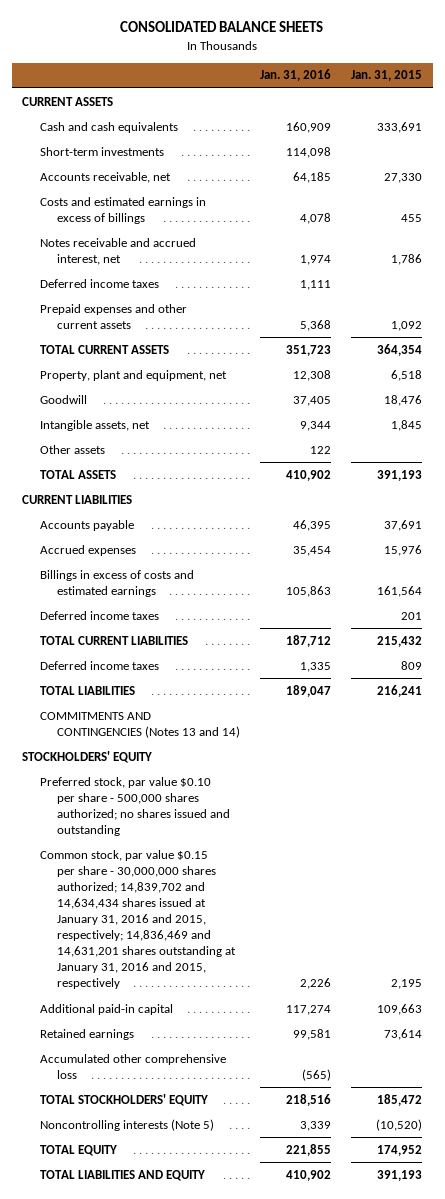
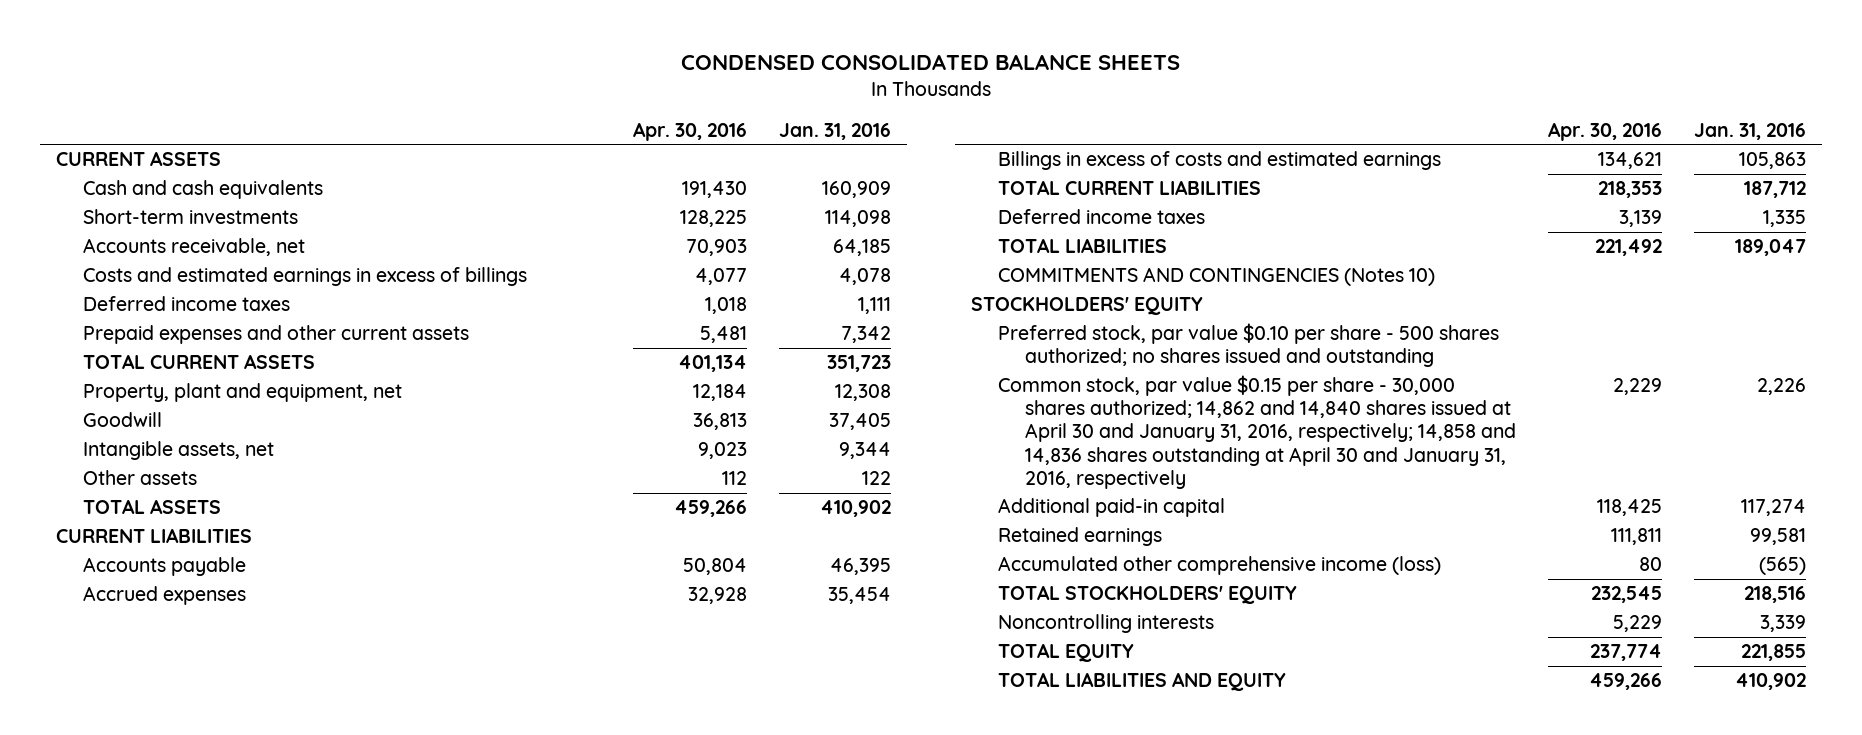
[120,21,324,33] CONSOLIDATED BALANCE SHEETS -> [681,54,1181,71] CONDENSED CONSOLIDATED BALANCE SHEETS
[351,70,423,82] Jan. 31, 2015 -> none
none -> [632,121,747,141] Apr. 30, 2016
[39,237,196,265] Notes receivable and accrued interest, net -> none
[300,319,332,331] 5,368 -> [841,326,892,344] 7,342
[39,610,159,620] Deferred income taxes -> none
[39,711,240,738] COMMITMENTS AND CONTINGENCIES (Notes 13 and 14) -> [998,267,1436,287] COMMITMENTS AND CONTINGENCIES (Notes 10)
[39,776,230,836] Preferred stock, par value $0.10 per share - 500,000 shares authorized; no shares issued and outstanding -> [998,323,1500,368] Preferred stock, par value $0.10 per share - 500 shares authorized; no shares issued and outstanding
[39,849,236,990] Common stock, par value $0.15 per share - 30,000,000 shares authorized; 14,839,702 and 14,634,434 shares issued at January 31, 2016 and 2015, respectively; 14,836,469 and 14,631,201 shares outstanding at January 31, 2016 and 2015, respectively -> [998,375,1516,489] Common stock, par value $0.15 per share - 30,000 shares authorized; 14,862 and 14,840 shares issued at April 30 and January 31, 2016, respectively; 14,858 and 14,836 shares outstanding at April 30 and January 31, 2016, respectively
[39,1053,226,1079] Accumulated other comprehensive loss -> [998,556,1442,576] Accumulated other comprehensive income (loss)
[39,1118,214,1131] Noncontrolling interests (Note 5) -> [998,614,1215,634] Noncontrolling interests

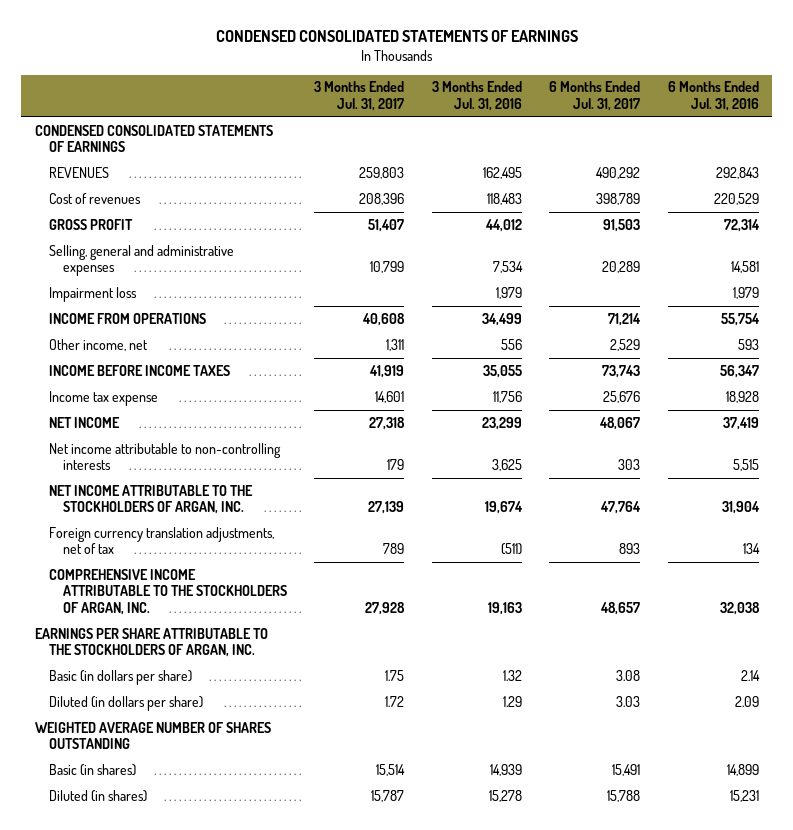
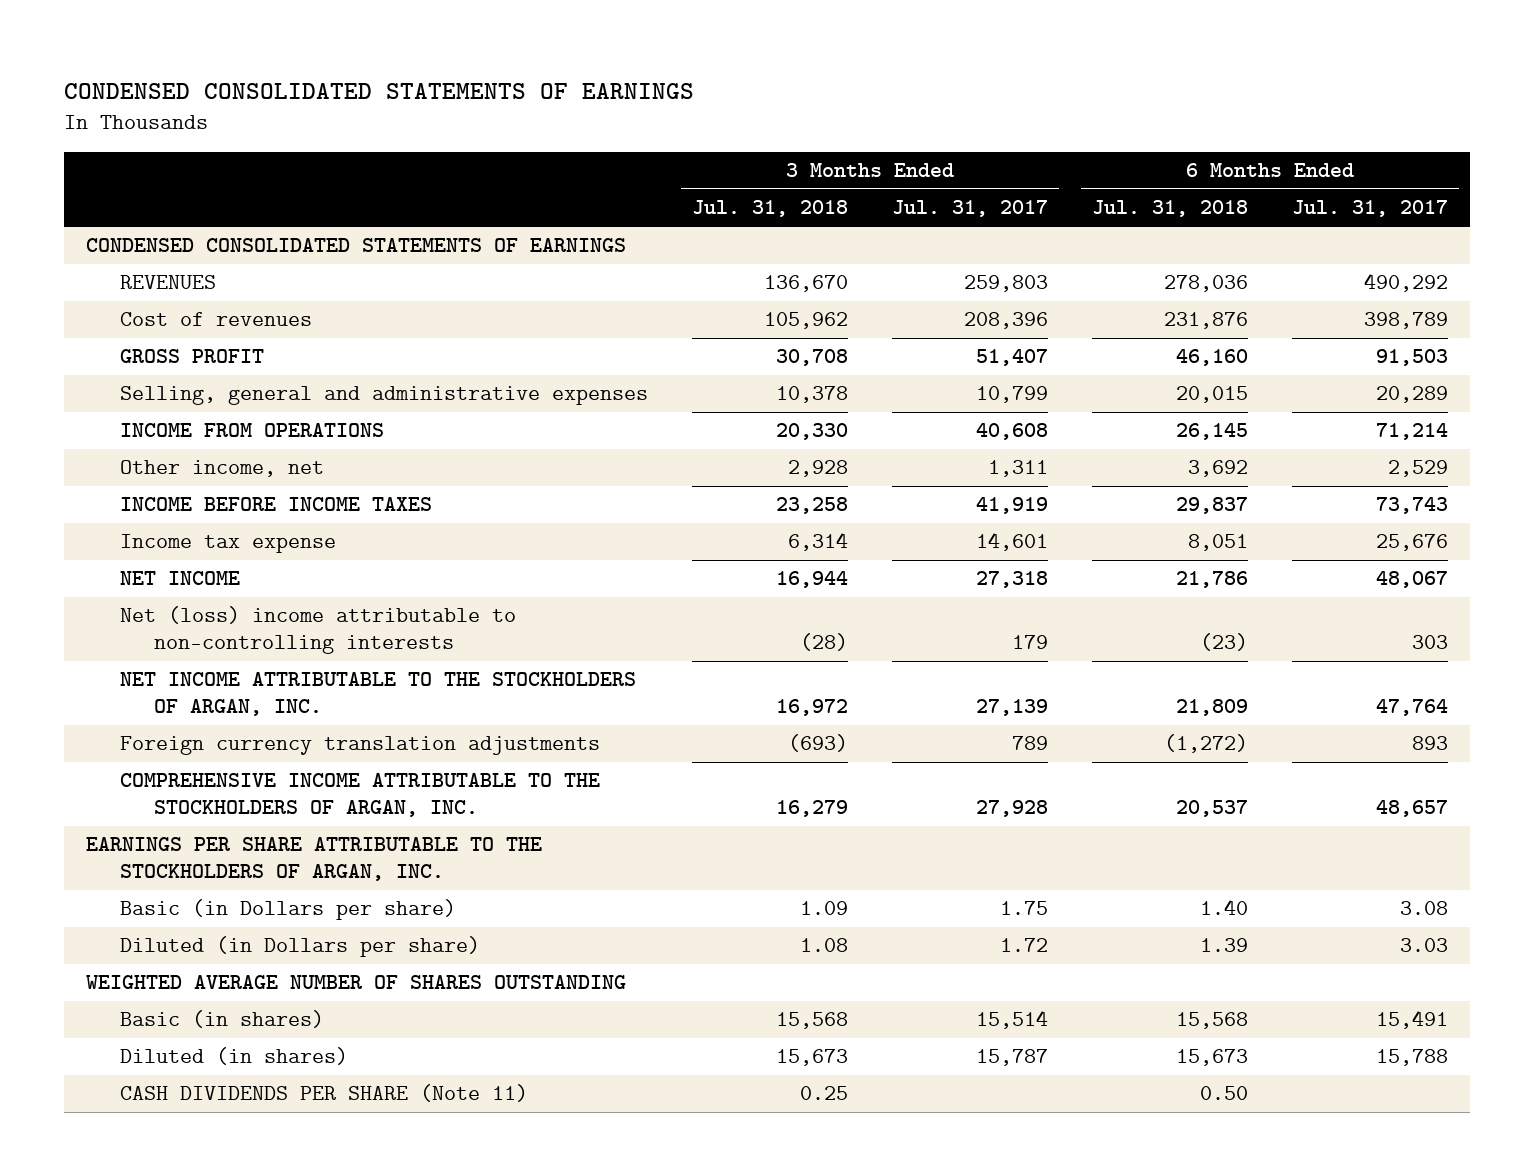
[431,81,522,111] 3 Months Ended Jul. 31, 2016 -> none
[667,81,759,111] 6 Months Ended Jul. 31, 2016 -> none
none -> [691,200,848,218] Jul. 31, 2018
none -> [1091,200,1248,218] Jul. 31, 2018
[48,286,137,302] Impairment loss -> none
[48,442,281,471] Net income attributable to non-controlling interests -> [119,606,516,654] Net (loss) income attributable to non-controlling interests
[48,526,274,555] Foreign currency translation adjustments, net of tax -> [119,736,600,756] Foreign currency translation adjustments
[48,669,192,685] Basic (in dollars per share) -> [119,899,456,921] Basic (in Dollars per share)
[48,695,203,711] Diluted (in dollars per share) -> [119,936,480,958] Diluted (in Dollars per share)
none -> [119,1084,528,1103] CASH DIVIDENDS PER SHARE (Note 11)

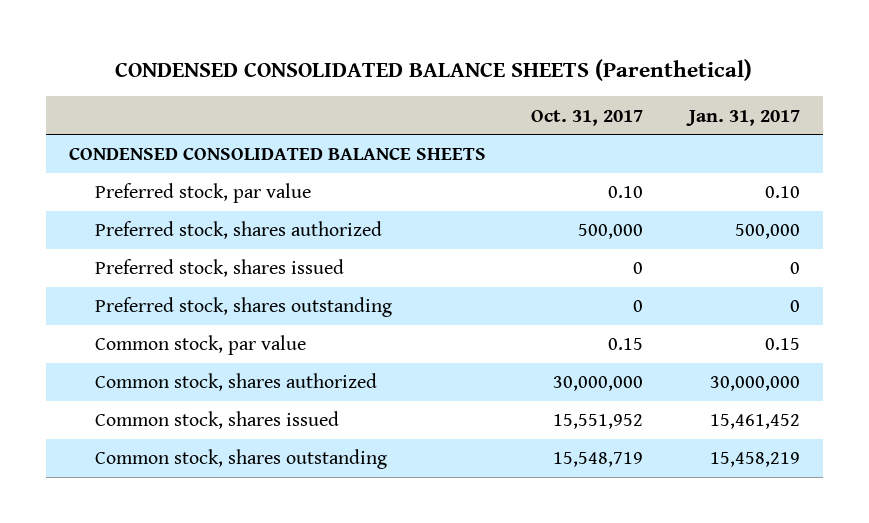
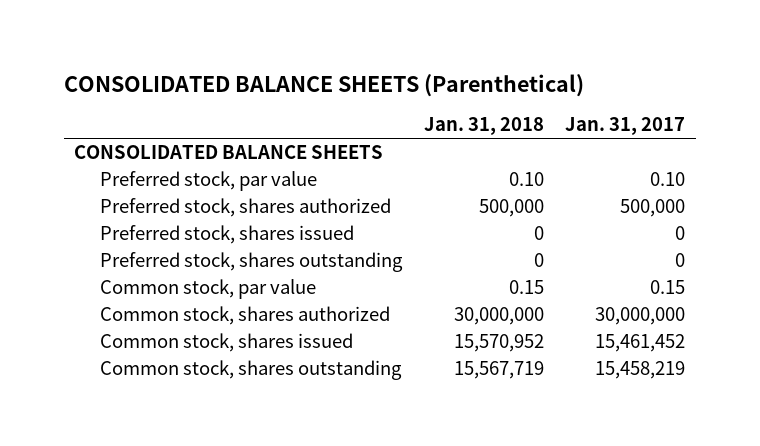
[115,58,753,81] CONDENSED CONSOLIDATED BALANCE SHEETS (Parenthetical) -> [63,74,584,98] CONSOLIDATED BALANCE SHEETS (Parenthetical)
[531,109,644,126] Oct. 31, 2017 -> none
none -> [423,117,544,136] Jan. 31, 2018
[68,147,486,161] CONDENSED CONSOLIDATED BALANCE SHEETS -> [74,145,384,160] CONSOLIDATED BALANCE SHEETS

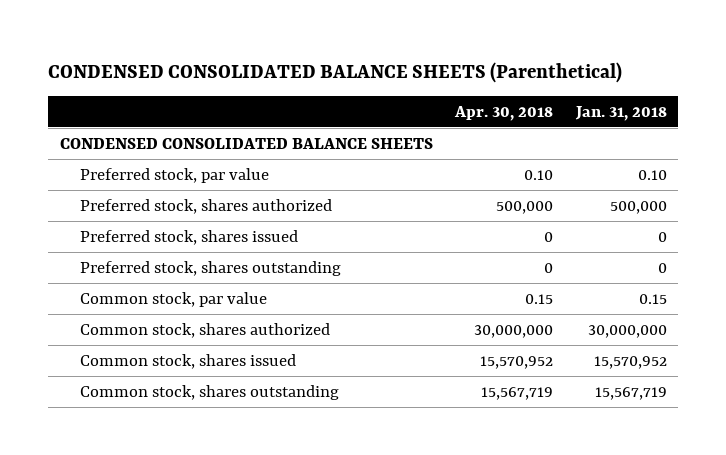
[63,74,584,98] CONSOLIDATED BALANCE SHEETS (Parenthetical) -> [48,61,623,83] CONDENSED CONSOLIDATED BALANCE SHEETS (Parenthetical)
[565,117,686,136] Jan. 31, 2017 -> none
none -> [454,106,554,122] Apr. 30, 2018
[74,145,384,160] CONSOLIDATED BALANCE SHEETS -> [59,137,433,149] CONDENSED CONSOLIDATED BALANCE SHEETS

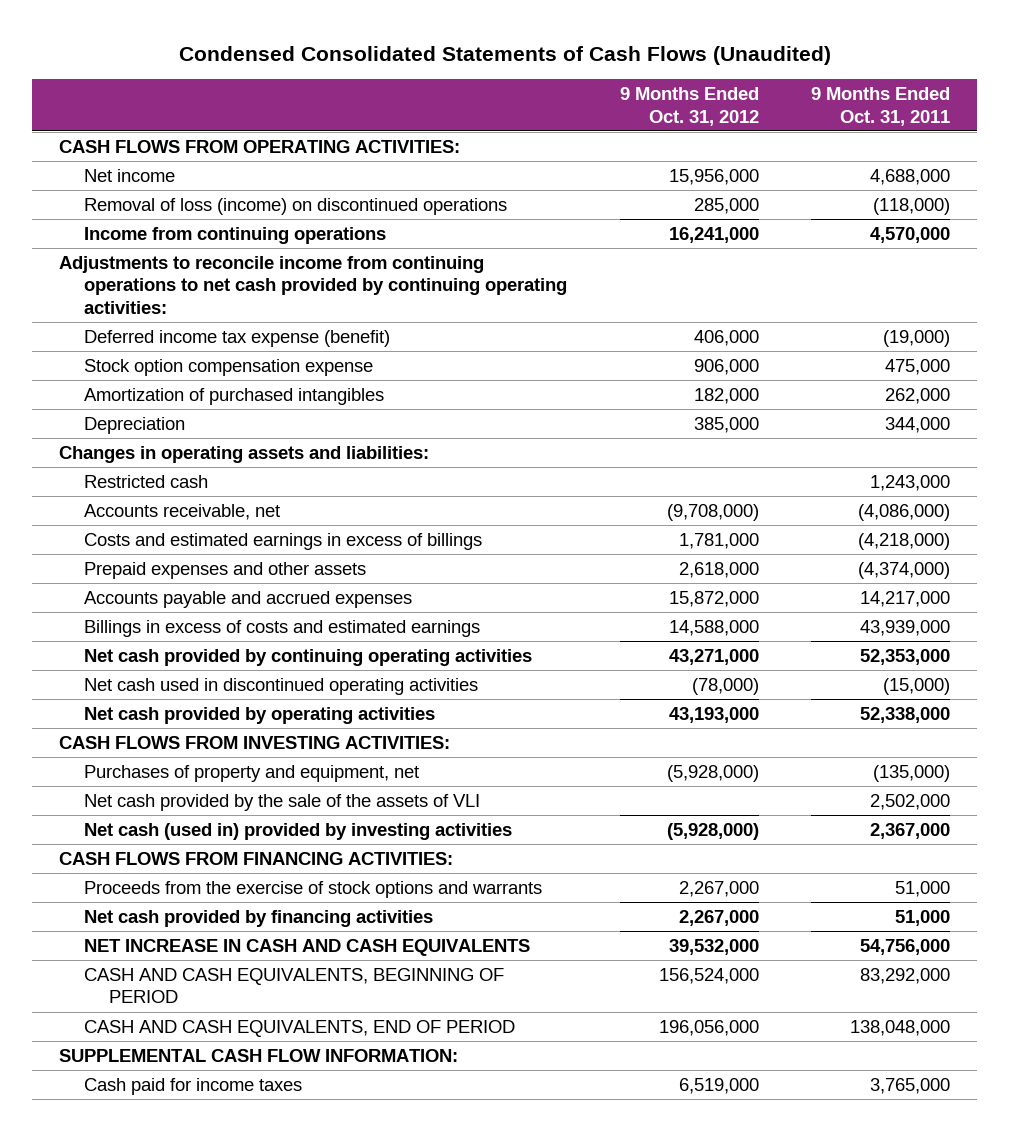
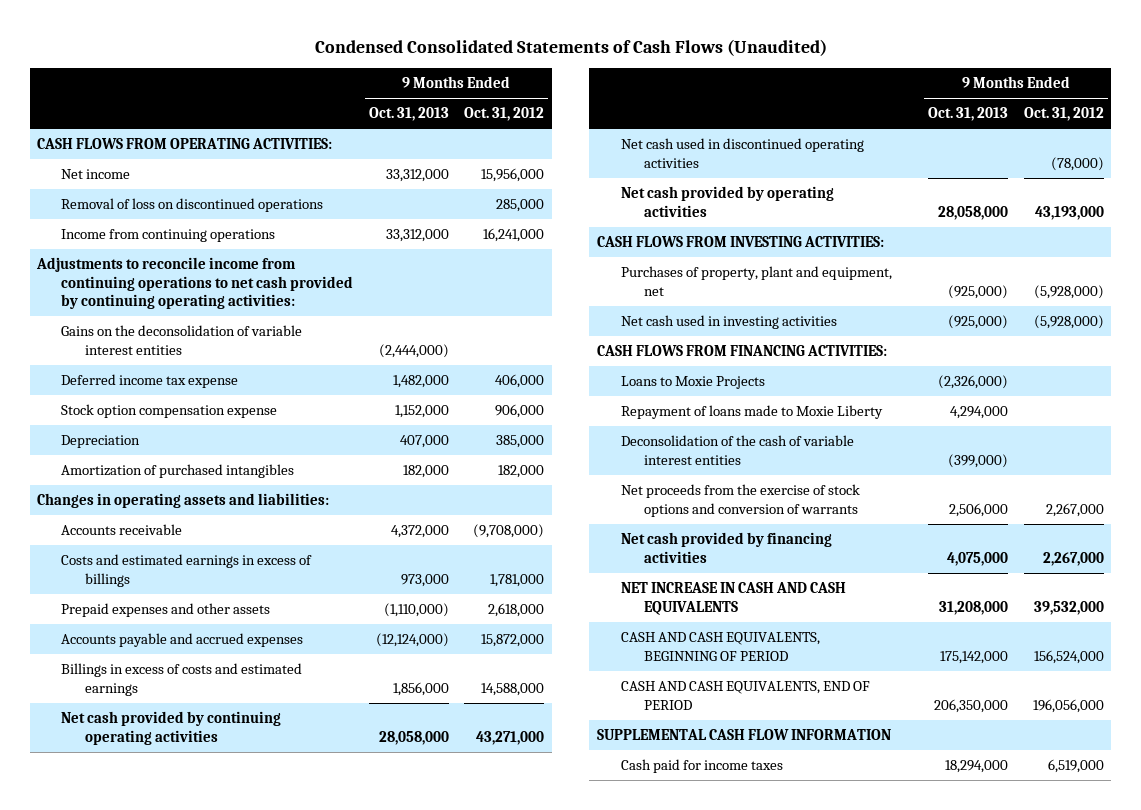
[811,87,951,126] 9 Months Ended Oct. 31, 2011 -> none
none -> [368,107,449,122] Oct. 31, 2013
[83,197,507,215] Removal of loss (income) on discontinued operations -> [61,198,324,213] Removal of loss on discontinued operations
none -> [61,325,303,355] Gains on the deconsolidation of variable interest entities
[83,329,390,347] Deferred income tax expense (benefit) -> [61,374,239,389] Deferred income tax expense
[83,387,384,405] Amortization of purchased intangibles -> [61,464,295,479] Amortization of purchased intangibles
[83,474,208,488] Restricted cash -> none
[83,503,280,520] Accounts receivable, net -> [61,524,183,536] Accounts receivable
[83,793,480,811] Net cash provided by the sale of the assets of VLI -> none
[83,764,419,782] Purchases of property and equipment, net -> [620,266,892,296] Purchases of property, plant and equipment, net
[83,822,512,840] Net cash (used in) provided by investing activities -> [620,315,837,330] Net cash used in investing activities
none -> [620,376,765,390] Loans to Moxie Projects
none -> [620,405,883,420] Repayment of loans made to Moxie Liberty
none -> [620,435,854,465] Deconsolidation of the cash of variable interest entities
[83,880,542,898] Proceeds from the exercise of stock options and warrants -> [620,484,860,517] Net proceeds from the exercise of stock options and conversion of warrants
[58,1048,458,1062] SUPPLEMENTAL CASH FLOW INFORMATION: -> [597,729,892,741] SUPPLEMENTAL CASH FLOW INFORMATION

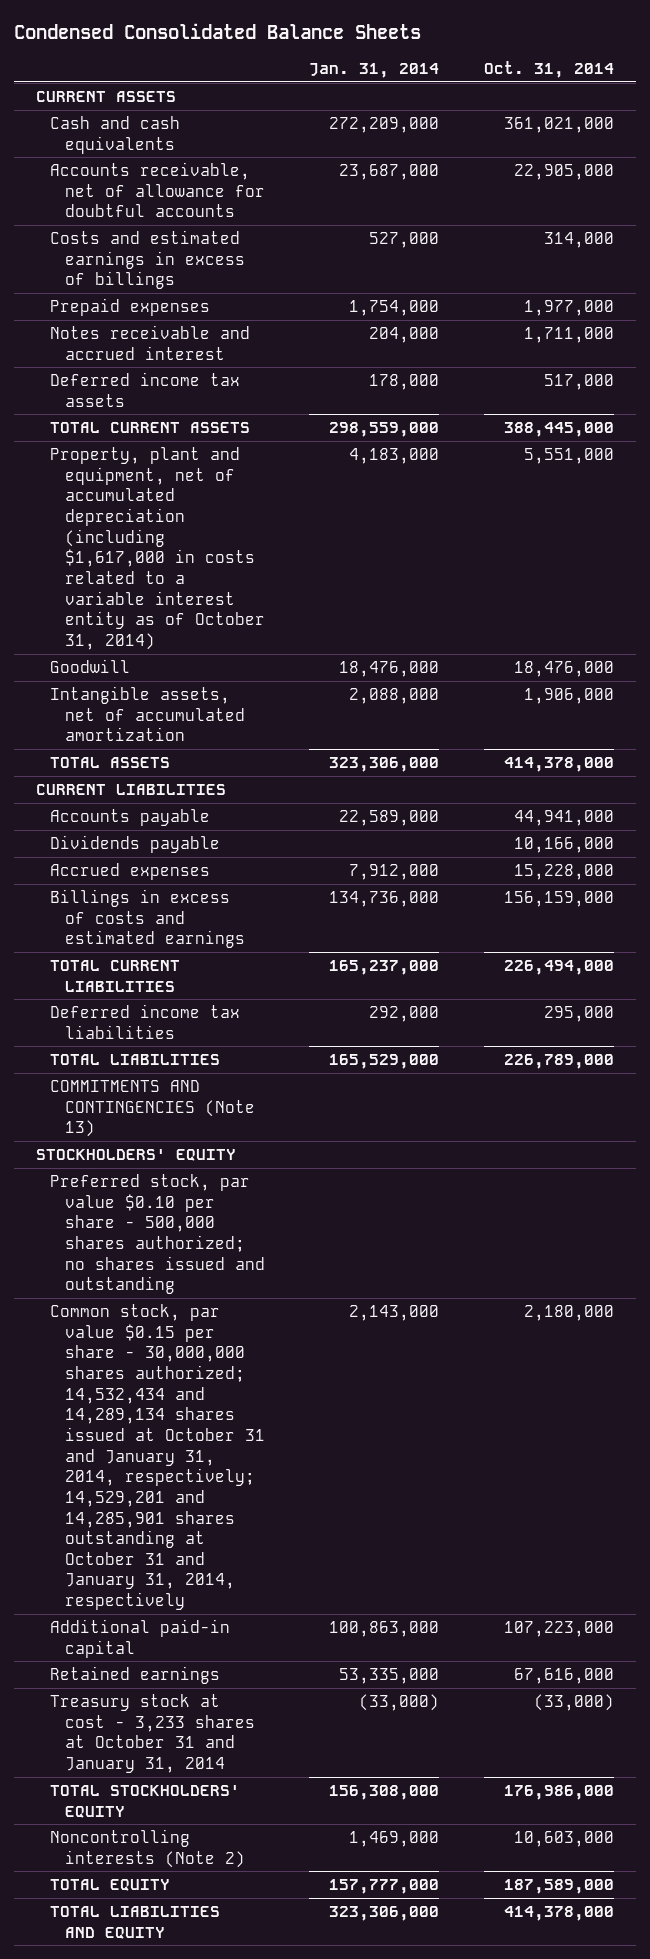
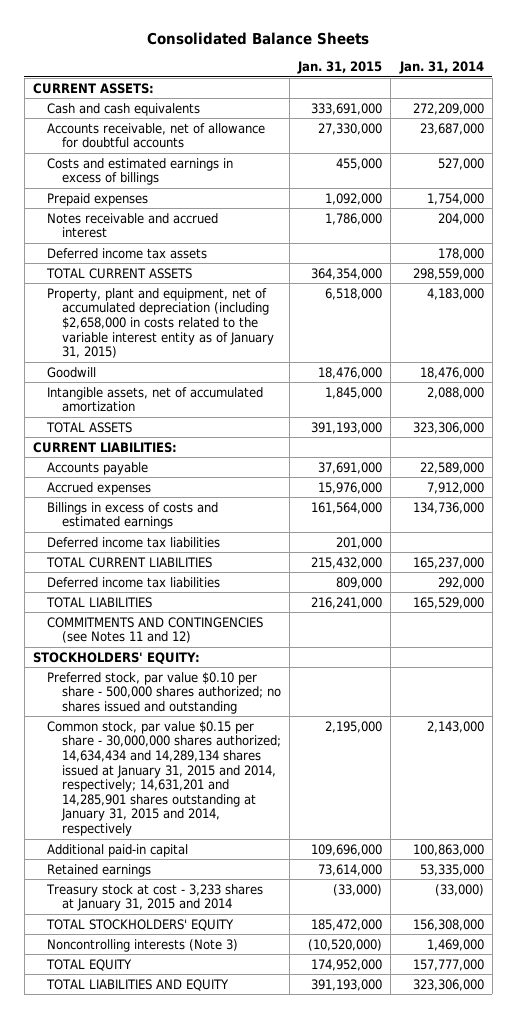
[13,22,421,39] Condensed Consolidated Balance Sheets -> [147,31,370,45] Consolidated Balance Sheets
[483,60,614,78] Oct. 31, 2014 -> none
none -> [297,61,383,75] Jan. 31, 2015
[36,90,177,102] CURRENT ASSETS -> [33,82,155,94] CURRENT ASSETS:
[50,446,265,650] Property, plant and equipment, net of accumulated depreciation (including $1,617,000 in costs related to a variable interest entity as of October 31, 2014) -> [47,287,274,359] Property, plant and equipment, net of accumulated depreciation (including $2,658,000 in costs related to the variable interest entity as of January 31, 2015)
[36,783,227,795] CURRENT LIABILITIES -> [33,441,178,453] CURRENT LIABILITIES:
[50,834,221,853] Dividends payable -> none
none -> [47,536,221,548] Deferred income tax liabilities
[50,1079,255,1138] COMMITMENTS AND CONTINGENCIES (Note 13) -> [47,616,264,644] COMMITMENTS AND CONTINGENCIES (see Notes 11 and 12)
[36,1148,237,1161] STOCKHOLDERS' EQUITY -> [33,651,201,664] STOCKHOLDERS' EQUITY:
[50,1303,265,1611] Common stock, par value $0.15 per share - 30,000,000 shares authorized; 14,532,434 and 14,289,134 shares issued at October 31 and January 31, 2014, respectively; 14,529,201 and 14,285,901 shares outstanding at October 31 and January 31, 2014, respectively -> [47,720,281,837] Common stock, par value $0.15 per share - 30,000,000 shares authorized; 14,634,434 and 14,289,134 shares issued at January 31, 2015 and 2014, respectively; 14,631,201 and 14,285,901 shares outstanding at January 31, 2015 and 2014, respectively
[50,1693,255,1773] Treasury stock at cost - 3,233 shares at October 31 and January 31, 2014 -> [46,883,264,912] Treasury stock at cost - 3,233 shares at January 31, 2015 and 2014
[50,1828,245,1868] Noncontrolling interests (Note 2) -> [47,938,239,952] Noncontrolling interests (Note 3)

